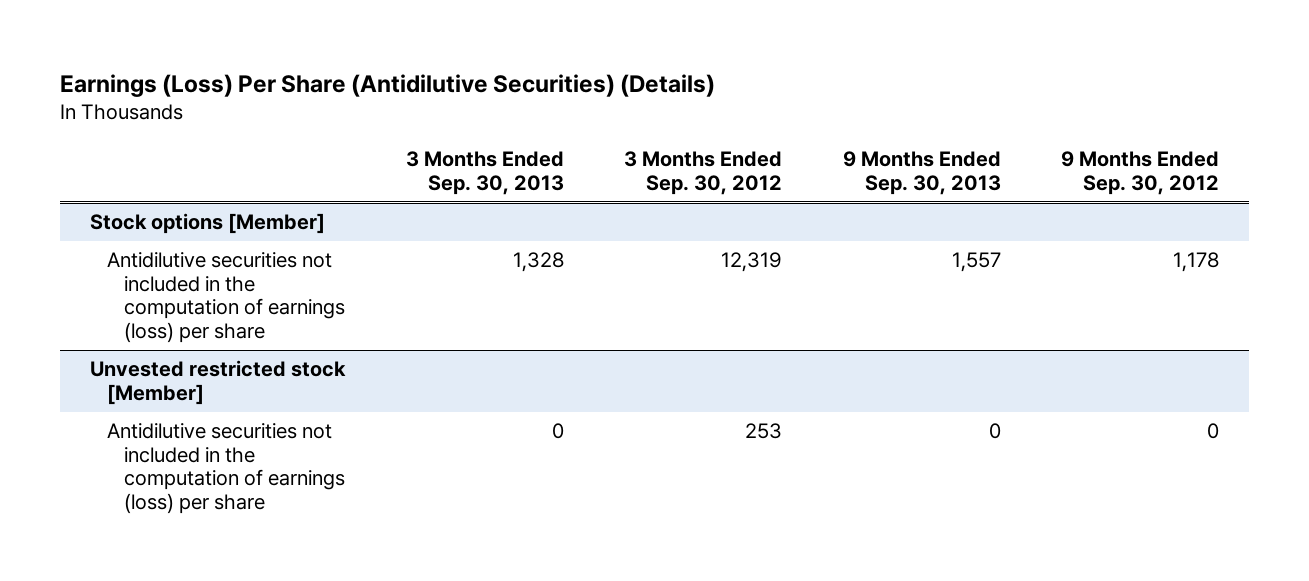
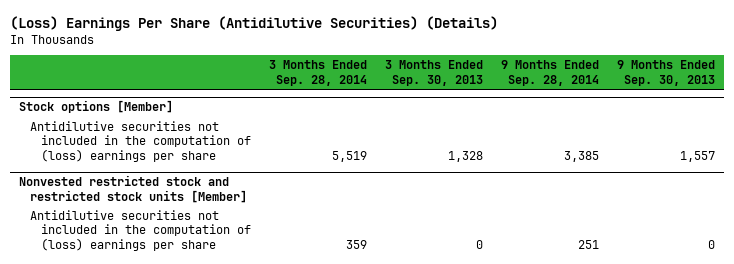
[60,73,716,97] Earnings (Loss) Per Share (Antidilutive Securities) (Details) -> [9,15,498,31] (Loss) Earnings Per Share (Antidilutive Securities) (Details)
[624,151,783,195] 3 Months Ended Sep. 30, 2012 -> none
[1060,151,1219,195] 9 Months Ended Sep. 30, 2012 -> none
none -> [268,60,367,86] 3 Months Ended Sep. 28, 2014
none -> [501,60,600,86] 9 Months Ended Sep. 28, 2014
[90,360,347,405] Unvested restricted stock [Member] -> none
[107,252,346,343] Antidilutive securities not included in the computation of earnings (loss) per share -> [29,120,251,163] Antidilutive securities not included in the computation of (loss) earnings per share
none -> [18,175,247,203] Nonvested restricted stock and restricted stock units [Member]
[107,423,346,514] Antidilutive securities not included in the computation of earnings (loss) per share -> [29,209,251,252] Antidilutive securities not included in the computation of (loss) earnings per share

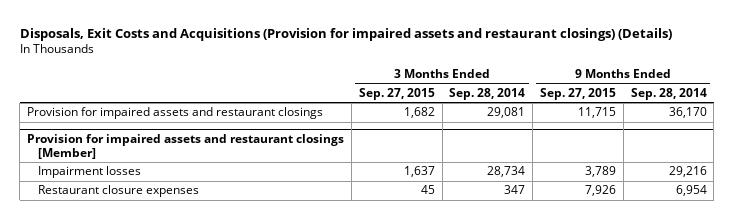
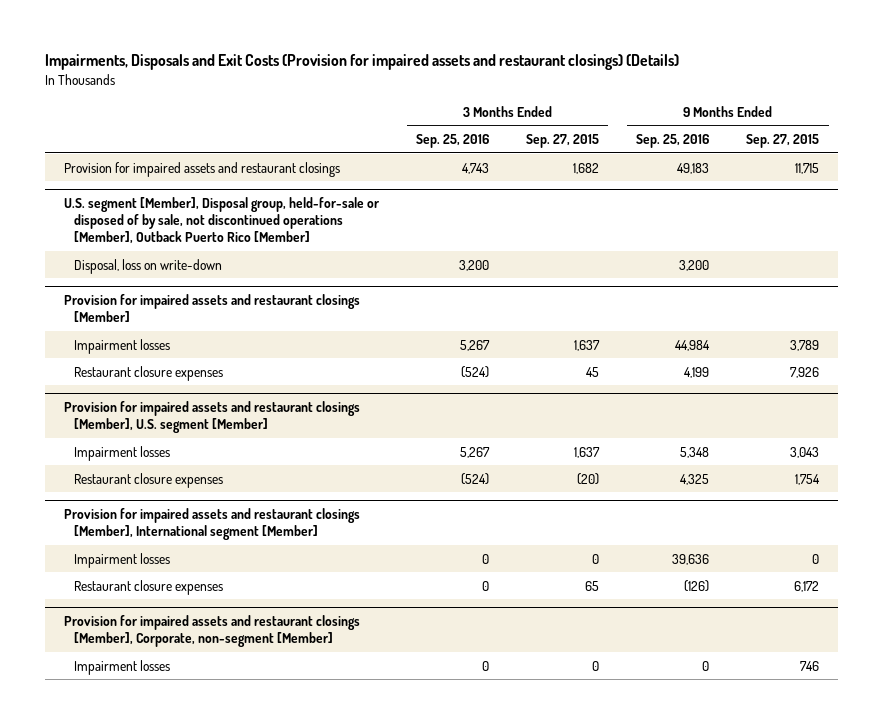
[19,27,672,41] Disposals, Exit Costs and Acquisitions (Provision for impaired assets and restaurant closings) (Details) -> [45,54,680,71] Impairments, Disposals and Exit Costs (Provision for impaired assets and restaurant closings) (Details)
[449,87,526,100] Sep. 28, 2014 -> none
[630,87,707,100] Sep. 28, 2014 -> none
none -> [416,134,490,149] Sep. 25, 2016
none -> [636,134,710,149] Sep. 25, 2016
none -> [63,197,380,244] U.S. segment [Member], Disposal group, held-for-sale or disposed of by sale, not discontinued operations [Member], Outback Puerto Rico [Member]
none -> [74,258,223,274] Disposal, loss on write-down
none -> [63,401,360,433] Provision for impaired assets and restaurant closings [Member], U.S. segment [Member]
none -> [74,445,171,461] Impairment losses
none -> [74,472,224,488] Restaurant closure expenses
none -> [63,508,360,540] Provision for impaired assets and restaurant closings [Member], International segment [Member]
none -> [74,552,171,568] Impairment losses
none -> [74,579,224,595] Restaurant closure expenses
none -> [63,615,360,647] Provision for impaired assets and restaurant closings [Member], Corporate, non-segment [Member]
none -> [74,659,171,675] Impairment losses

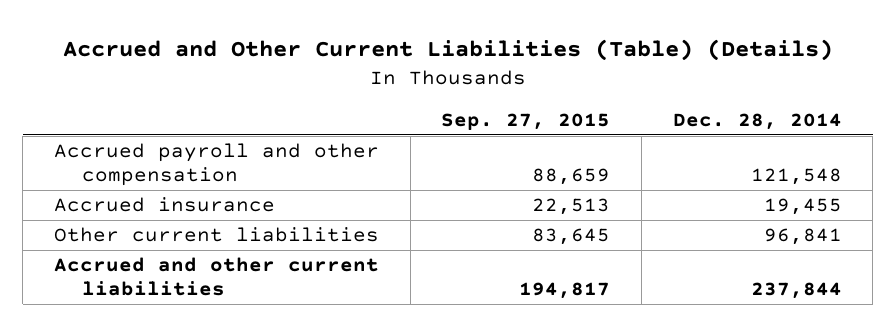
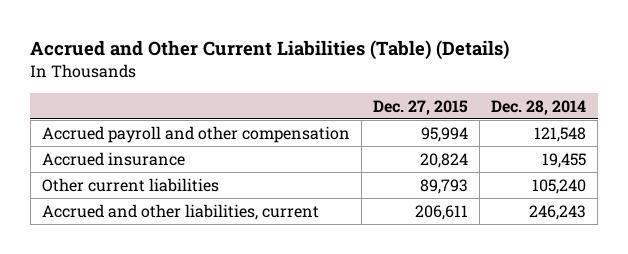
[441,113,611,131] Sep. 27, 2015 -> none
none -> [373,99,469,115] Dec. 27, 2015
[763,228,842,246] 96,841 -> [532,178,587,194] 105,240
[54,257,380,297] Accrued and other current liabilities -> [41,203,319,220] Accrued and other liabilities, current
[750,282,842,300] 237,844 -> [529,204,587,220] 246,243

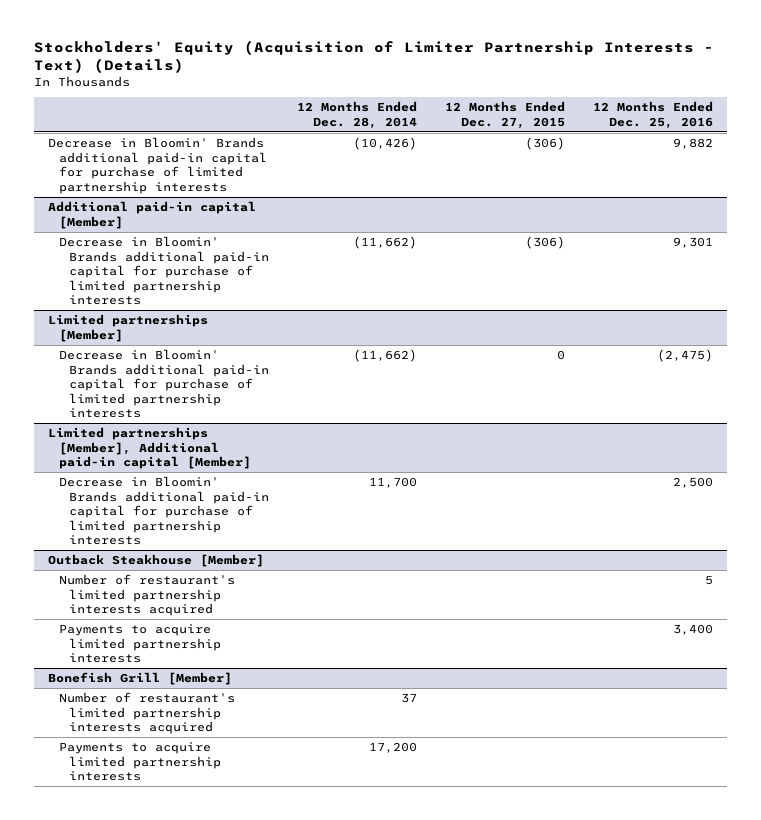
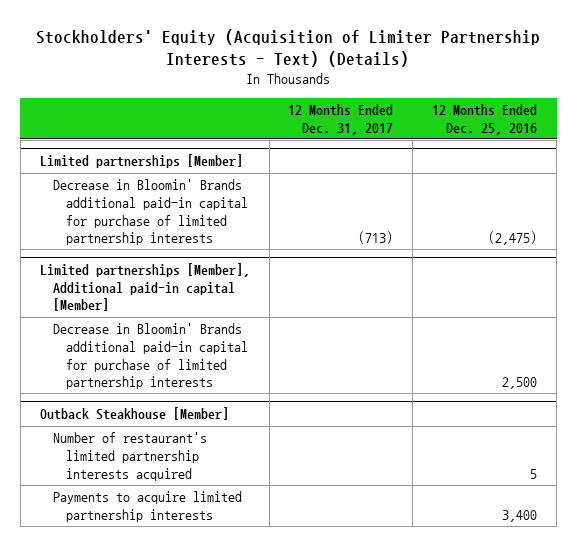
[297,101,418,129] 12 Months Ended Dec. 28, 2014 -> none
[445,101,566,129] 12 Months Ended Dec. 27, 2015 -> none
none -> [288,104,394,135] 12 Months Ended Dec. 31, 2017
[47,137,267,194] Decrease in Bloomin' Brands additional paid-in capital for purchase of limited partnership interests -> none
[47,201,256,229] Additional paid-in capital [Member] -> none
[58,236,270,305] Decrease in Bloomin' Brands additional paid-in capital for purchase of limited partnership interests -> none
[47,672,232,686] Bonefish Grill [Member] -> none
[58,692,235,735] Number of restaurant's limited partnership interests acquired -> none
[58,742,222,782] Payments to acquire limited partnership interests -> none

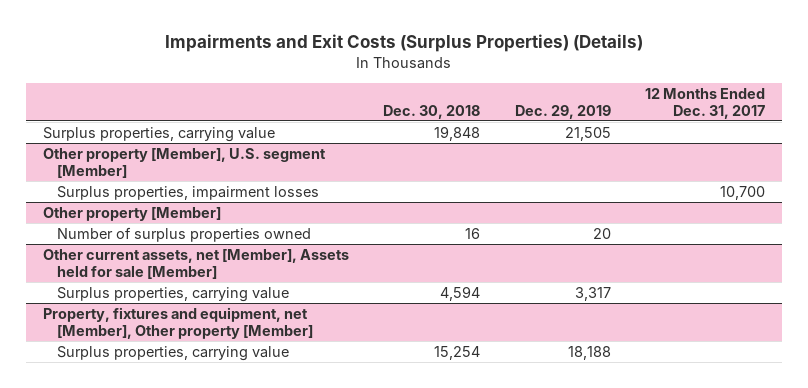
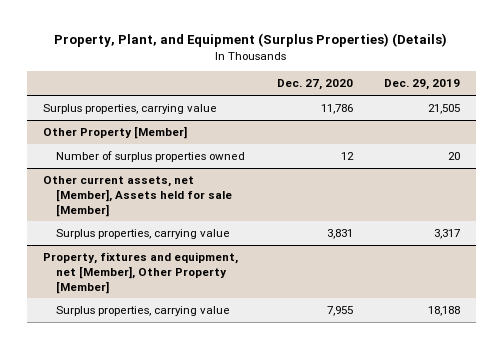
[164,34,643,53] Impairments and Exit Costs (Surplus Properties) (Details) -> [54,33,448,48] Property, Plant, and Equipment (Surplus Properties) (Details)
[383,104,481,119] Dec. 30, 2018 -> none
[644,87,765,119] 12 Months Ended Dec. 31, 2017 -> none
none -> [276,79,353,91] Dec. 27, 2020
[42,147,326,178] Other property [Member], U.S. segment [Member] -> none
[56,185,319,200] Surplus properties, impairment losses -> none
[42,206,221,221] Other property [Member] -> [42,125,187,139] Other Property [Member]
[42,306,313,339] Property, fixtures and equipment, net [Member], Other property [Member] -> [42,251,238,294] Property, fixtures and equipment, net [Member], Other Property [Member]

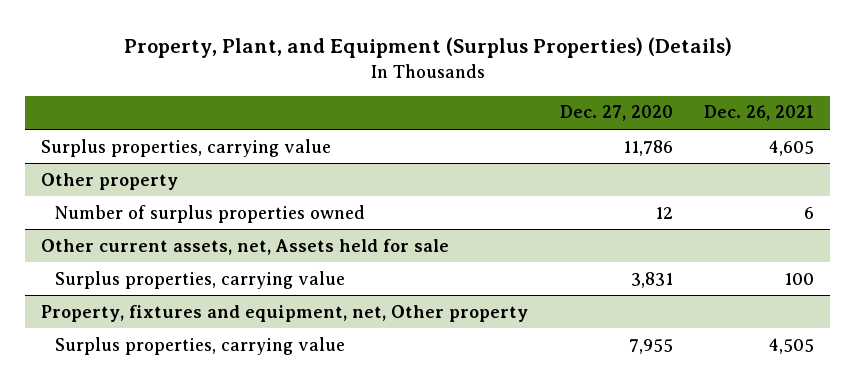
[384,79,461,91] Dec. 29, 2019 -> none
none -> [704,105,815,122] Dec. 26, 2021
[42,125,187,139] Other Property [Member] -> [41,172,179,190] Other property
[42,175,232,217] Other current assets, net [Member], Assets held for sale [Member] -> [41,238,450,255] Other current assets, net, Assets held for sale
[42,251,238,294] Property, fixtures and equipment, net [Member], Other Property [Member] -> [41,304,529,322] Property, fixtures and equipment, net, Other property

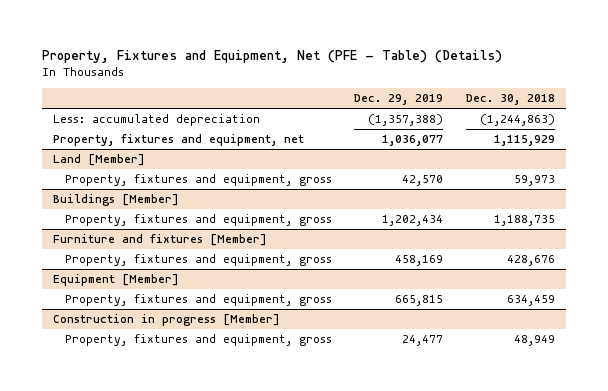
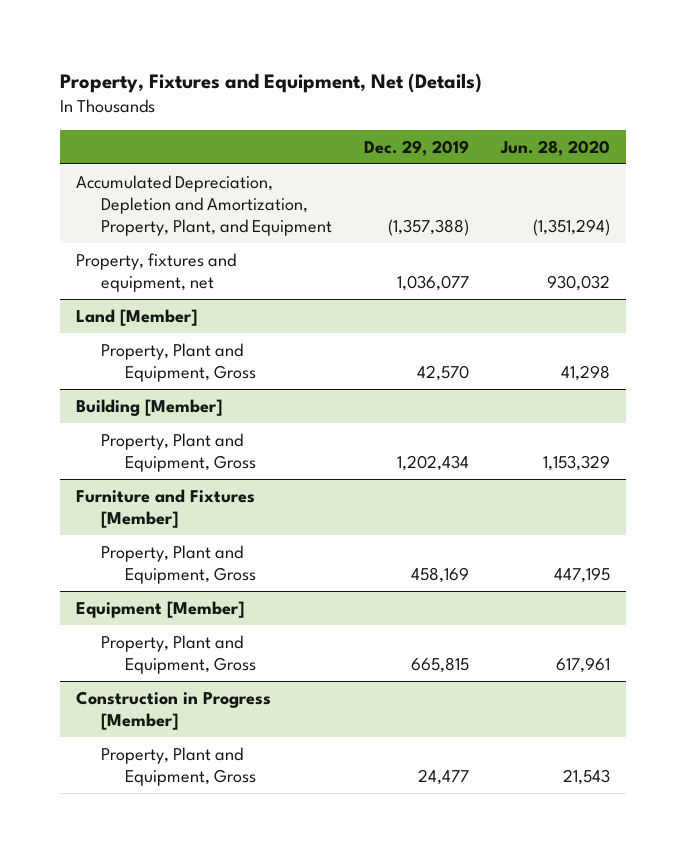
[41,50,502,64] Property, Fixtures and Equipment, Net (PFE - Table) (Details) -> [60,72,483,93] Property, Fixtures and Equipment, Net (Details)
[466,94,556,106] Dec. 30, 2018 -> none
none -> [500,139,611,156] Jun. 28, 2020
[52,114,260,127] Less: accumulated depreciation -> [76,175,332,236] Accumulated Depreciation, Depletion and Amortization, Property, Plant, and Equipment
[64,174,332,187] Property, fixtures and equipment, gross -> [100,343,257,382] Property, Plant and Equipment, Gross
[52,194,179,207] Buildings [Member] -> [76,399,223,417] Building [Member]
[64,214,332,227] Property, fixtures and equipment, gross -> [100,433,257,472] Property, Plant and Equipment, Gross
[52,234,267,247] Furniture and fixtures [Member] -> [76,489,256,528] Furniture and Fixtures [Member]
[64,254,332,267] Property, fixtures and equipment, gross -> [100,545,257,584] Property, Plant and Equipment, Gross
[64,294,332,307] Property, fixtures and equipment, gross -> [100,635,257,674] Property, Plant and Equipment, Gross
[52,314,280,327] Construction in progress [Member] -> [76,691,272,730] Construction in Progress [Member]
[64,334,332,347] Property, fixtures and equipment, gross -> [100,747,257,786] Property, Plant and Equipment, Gross

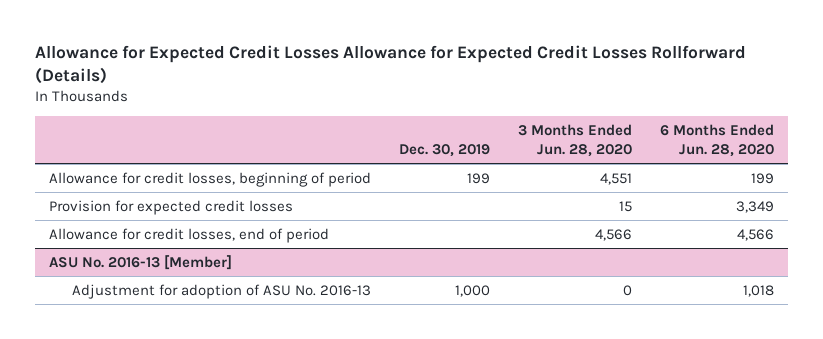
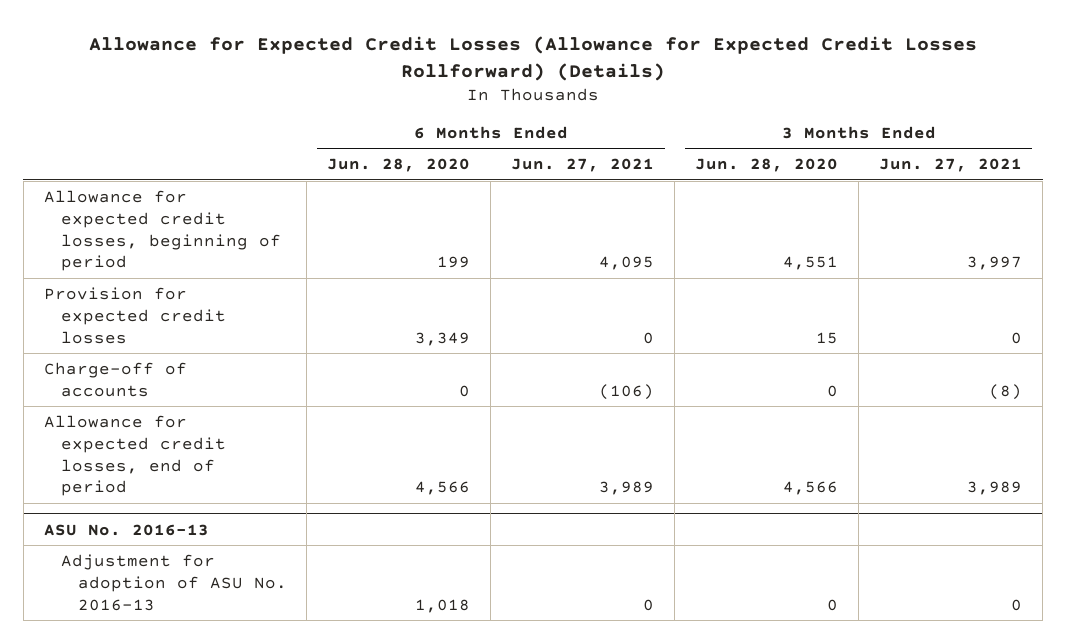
[34,44,746,85] Allowance for Expected Credit Losses Allowance for Expected Credit Losses Rollforward (Details) -> [88,35,977,81] Allowance for Expected Credit Losses (Allowance for Expected Credit Losses Rollforward) (Details)
[399,143,491,157] Dec. 30, 2019 -> none
none -> [511,158,655,173] Jun. 27, 2021
none -> [879,158,1023,173] Jun. 27, 2021
[48,171,371,187] Allowance for credit losses, beginning of period -> [43,189,281,272] Allowance for expected credit losses, beginning of period
none -> [43,361,187,397] Charge-off of accounts
[48,227,329,243] Allowance for credit losses, end of period -> [43,414,226,497] Allowance for expected credit losses, end of period
[48,254,232,270] ASU No. 2016-13 [Member] -> [43,523,209,536] ASU No. 2016-13

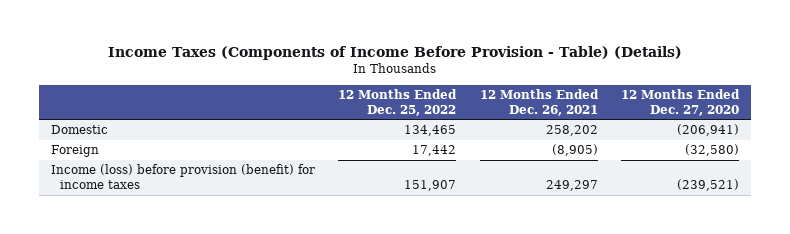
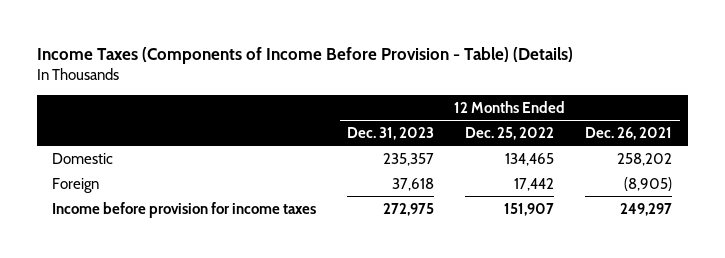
[621,88,741,116] 12 Months Ended Dec. 27, 2020 -> none
none -> [347,126,435,140] Dec. 31, 2023
[50,164,315,190] Income (loss) before provision (benefit) for income taxes -> [52,201,317,218] Income before provision for income taxes

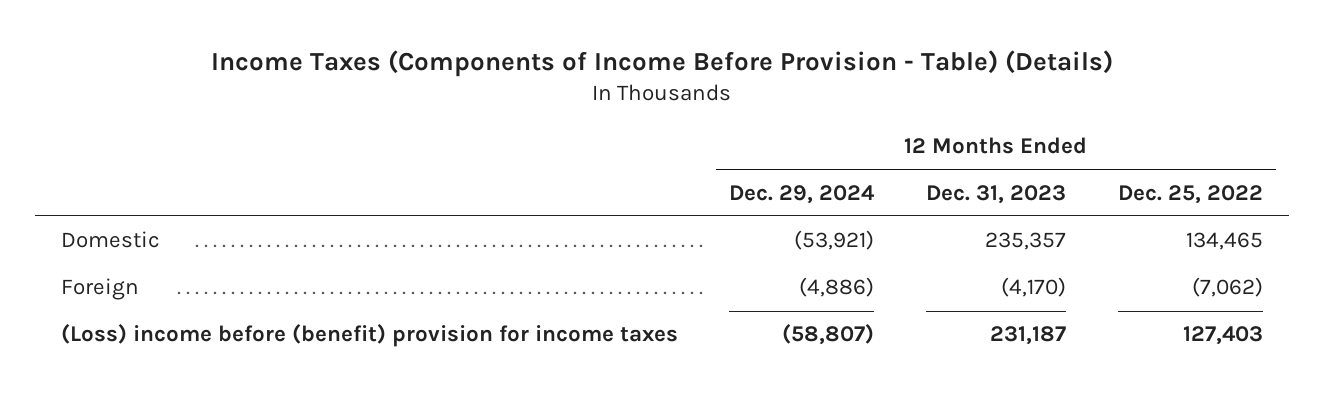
[585,126,673,140] Dec. 26, 2021 -> none
none -> [729,184,876,204] Dec. 29, 2024
[392,177,435,191] 37,618 -> [1001,277,1067,298] (4,170)
[514,177,555,191] 17,442 -> [1191,277,1263,298] (7,062)
[52,201,317,218] Income before provision for income taxes -> [60,324,678,348] (Loss) income before (benefit) provision for income taxes
[383,202,435,216] 272,975 -> [990,326,1067,346] 231,187
[504,202,555,216] 151,907 -> [1182,326,1263,346] 127,403

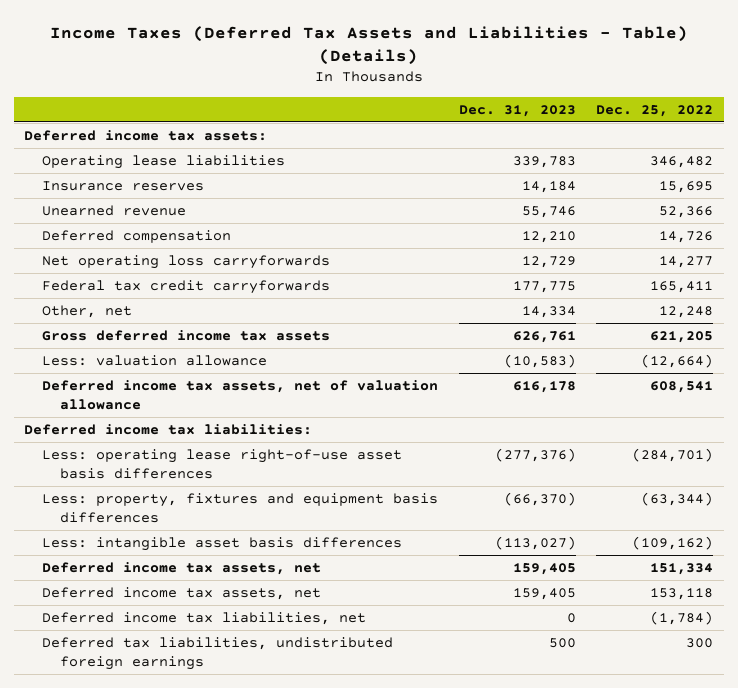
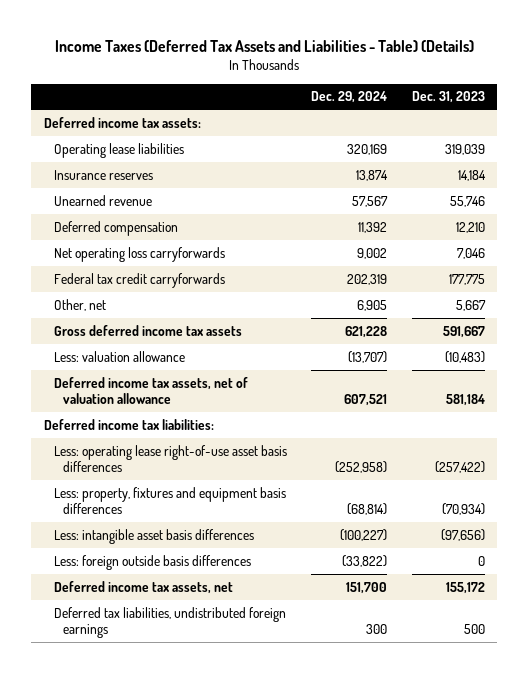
[596,104,714,117] Dec. 25, 2022 -> none
none -> [311,91,388,104] Dec. 29, 2024
[512,155,576,168] 339,783 -> [444,143,485,155] 319,039
[521,255,576,268] 12,729 -> [456,247,485,259] 7,046
[521,305,576,318] 14,334 -> [455,299,486,311] 5,667
[512,330,576,343] 626,761 -> [442,325,485,338] 591,667
[503,353,576,368] (10,583) -> [444,350,485,363] (10,483)
[512,380,576,393] 616,178 -> [445,393,485,406] 581,184
[42,586,322,600] Deferred income tax assets, net -> none
[42,611,367,625] Deferred income tax liabilities, net -> none
[494,447,576,462] (277,376) -> [434,460,485,473] (257,422)
[503,491,576,506] (66,370) -> [441,502,485,515] (70,934)
[494,535,576,550] (113,027) -> [440,528,485,541] (97,656)
none -> [53,554,251,570] Less: foreign outside basis differences
[512,562,576,575] 159,405 -> [445,581,485,594] 155,172

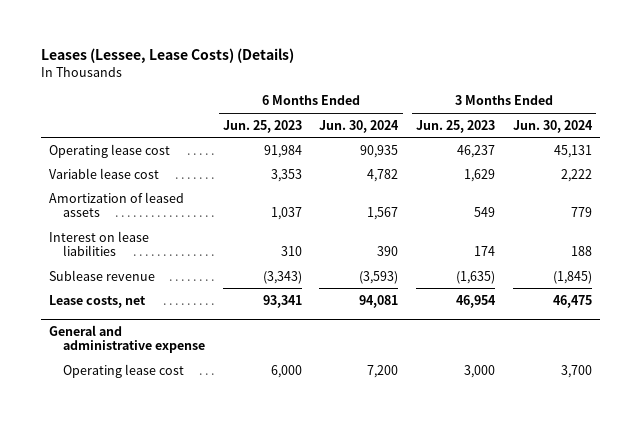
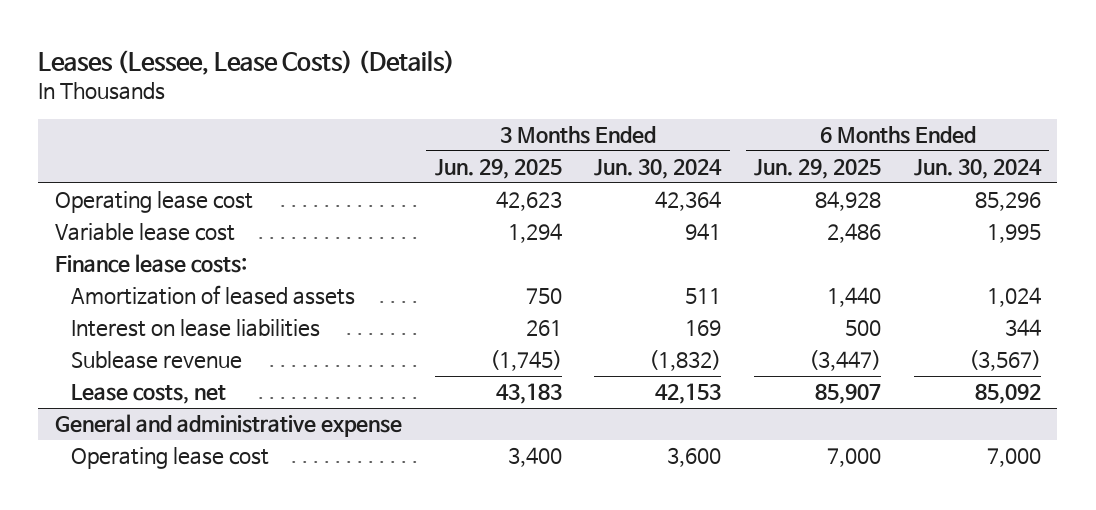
[222,119,302,133] Jun. 25, 2023 -> none
[415,119,495,133] Jun. 25, 2023 -> none
none -> [434,158,562,180] Jun. 29, 2025
none -> [754,158,882,180] Jun. 29, 2025
[360,144,399,158] 90,935 -> [975,192,1042,212] 85,296
[553,144,592,158] 45,131 -> [655,191,722,212] 42,364
[367,168,399,182] 4,782 -> [987,224,1042,244] 1,995
[560,168,592,182] 2,222 -> [685,223,722,241] 941
none -> [54,254,247,274] Finance lease costs:
[367,207,399,221] 1,567 -> [987,287,1042,308] 1,024
[570,207,592,218] 779 -> [685,288,722,305] 511
[377,246,399,257] 390 -> [1005,319,1042,337] 344
[570,246,592,257] 188 -> [685,320,722,337] 169
[359,270,399,284] (3,593) -> [969,350,1042,372] (3,567)
[552,270,592,284] (1,845) -> [649,350,722,372] (1,832)
[359,294,399,308] 94,081 -> [975,383,1042,405] 85,092
[552,294,592,308] 46,475 -> [655,383,722,405] 42,153
[367,364,399,378] 7,200 -> [987,448,1042,468] 7,000
[560,364,592,378] 3,700 -> [667,447,722,468] 3,600

